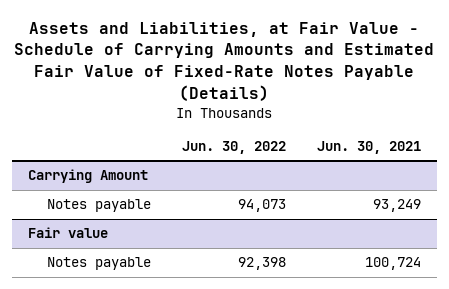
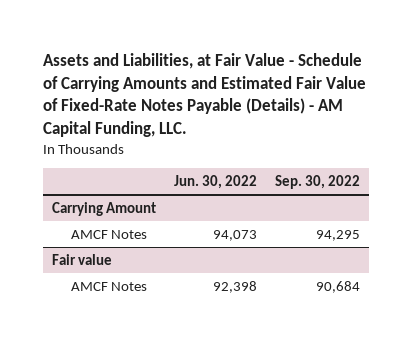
[14,21,435,101] Assets and Liabilities, at Fair Value - Schedule of Carrying Amounts and Estimated Fair Value of Fixed-Rate Notes Payable (Details) -> [43,53,367,138] Assets and Liabilities, at Fair Value - Schedule of Carrying Amounts and Estimated Fair Value of Fixed-Rate Notes Payable (Details) - AM Capital Funding, LLC.
[317,140,422,154] Jun. 30, 2021 -> none
none -> [274,175,360,190] Sep. 30, 2022
[46,199,151,213] Notes payable -> [70,229,147,239] AMCF Notes
[46,257,151,271] Notes payable -> [70,281,147,291] AMCF Notes

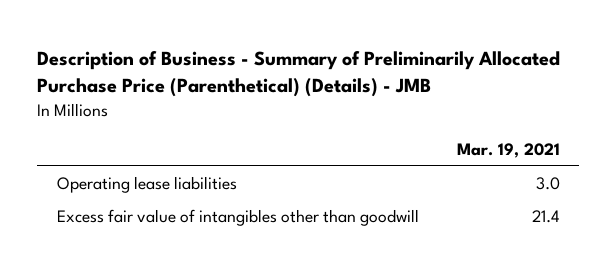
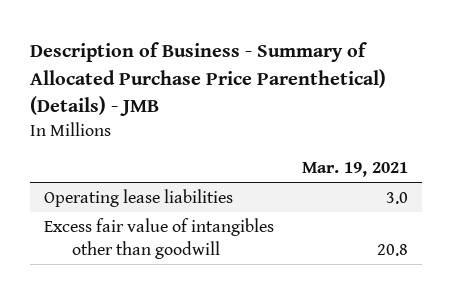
[37,50,561,97] Description of Business - Summary of Preliminarily Allocated Purchase Price (Parenthetical) (Details) - JMB -> [30,42,387,116] Description of Business - Summary of Allocated Purchase Price Parenthetical) (Details) - JMB
[531,210,560,224] 21.4 -> [376,243,408,256] 20.8

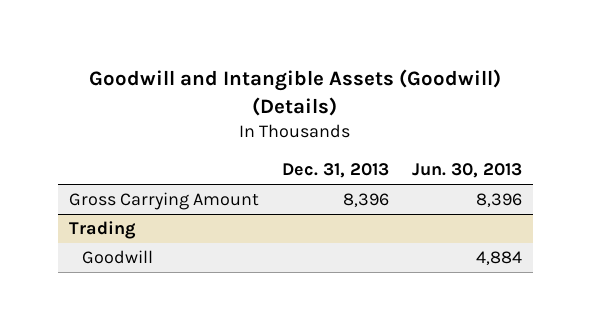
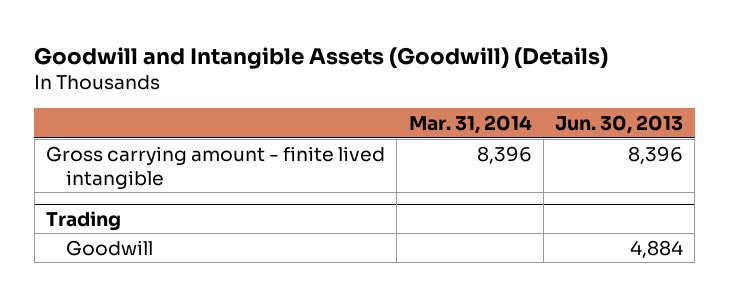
[281,163,389,179] Dec. 31, 2013 -> none
none -> [408,114,532,134] Mar. 31, 2014
[68,192,259,211] Gross Carrying Amount -> [46,145,386,189] Gross carrying amount - finite lived intangible

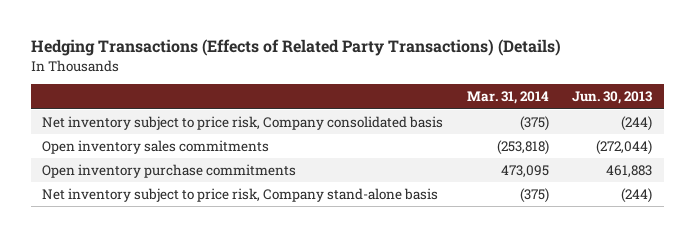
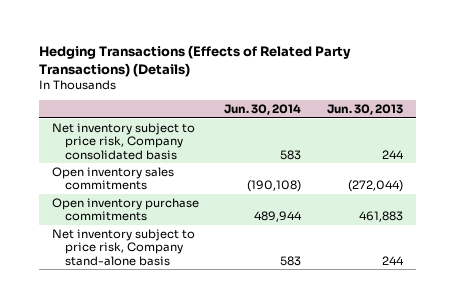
[466,91,549,105] Mar. 31, 2014 -> none
none -> [224,104,302,116] Jun. 30, 2014
[621,116,653,132] (244) -> [382,149,405,159] 244
[621,188,653,204] (244) -> [382,255,405,265] 244

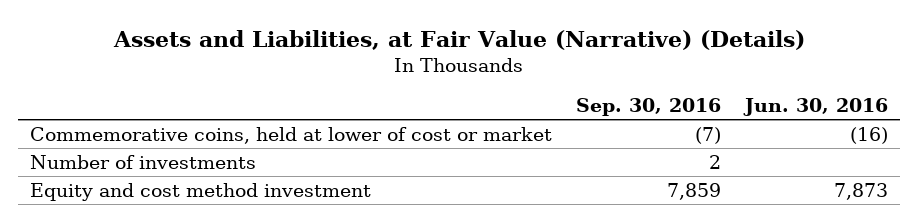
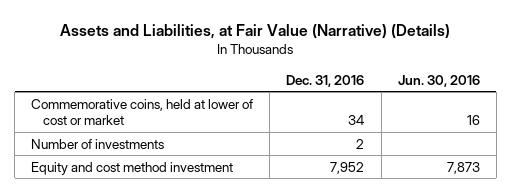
[575,97,721,116] Sep. 30, 2016 -> none
none -> [286,74,365,87] Dec. 31, 2016
[849,127,888,145] (16) -> [466,115,480,126] 16

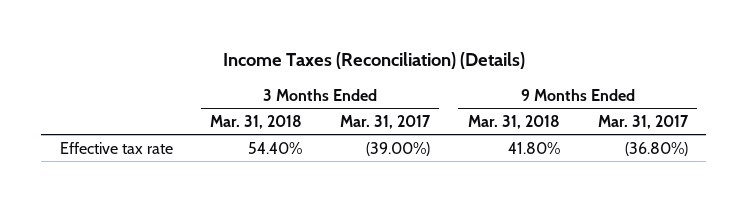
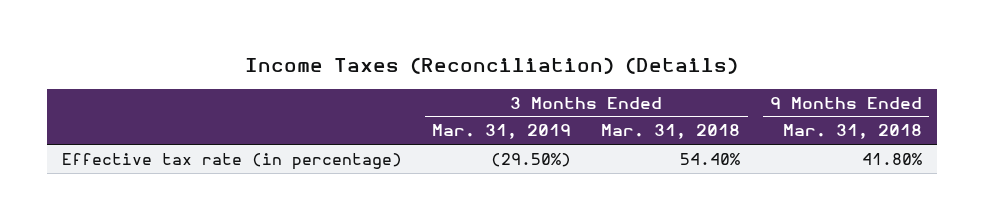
[340,114,432,129] Mar. 31, 2017 -> none
[597,114,689,129] Mar. 31, 2017 -> none
none -> [432,124,572,140] Mar. 31, 2019
[59,141,173,154] Effective tax rate -> [62,153,403,171] Effective tax rate (in percentage)

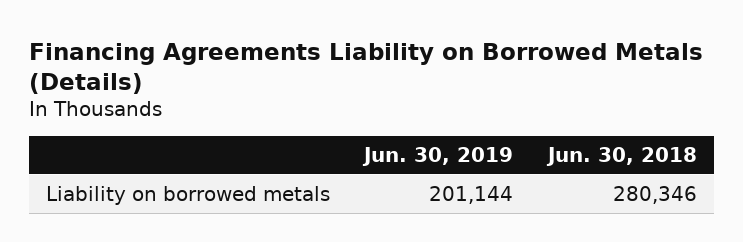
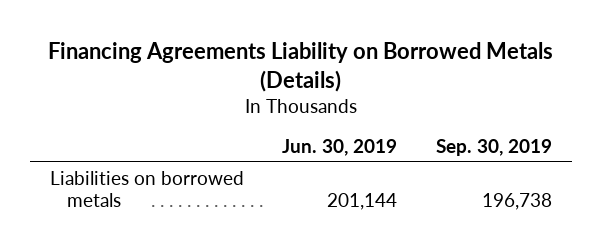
[545,147,697,167] Jun. 30, 2018 -> none
none -> [436,139,553,157] Sep. 30, 2019
[46,185,331,205] Liability on borrowed metals -> [49,171,244,208] Liabilities on borrowed metals

